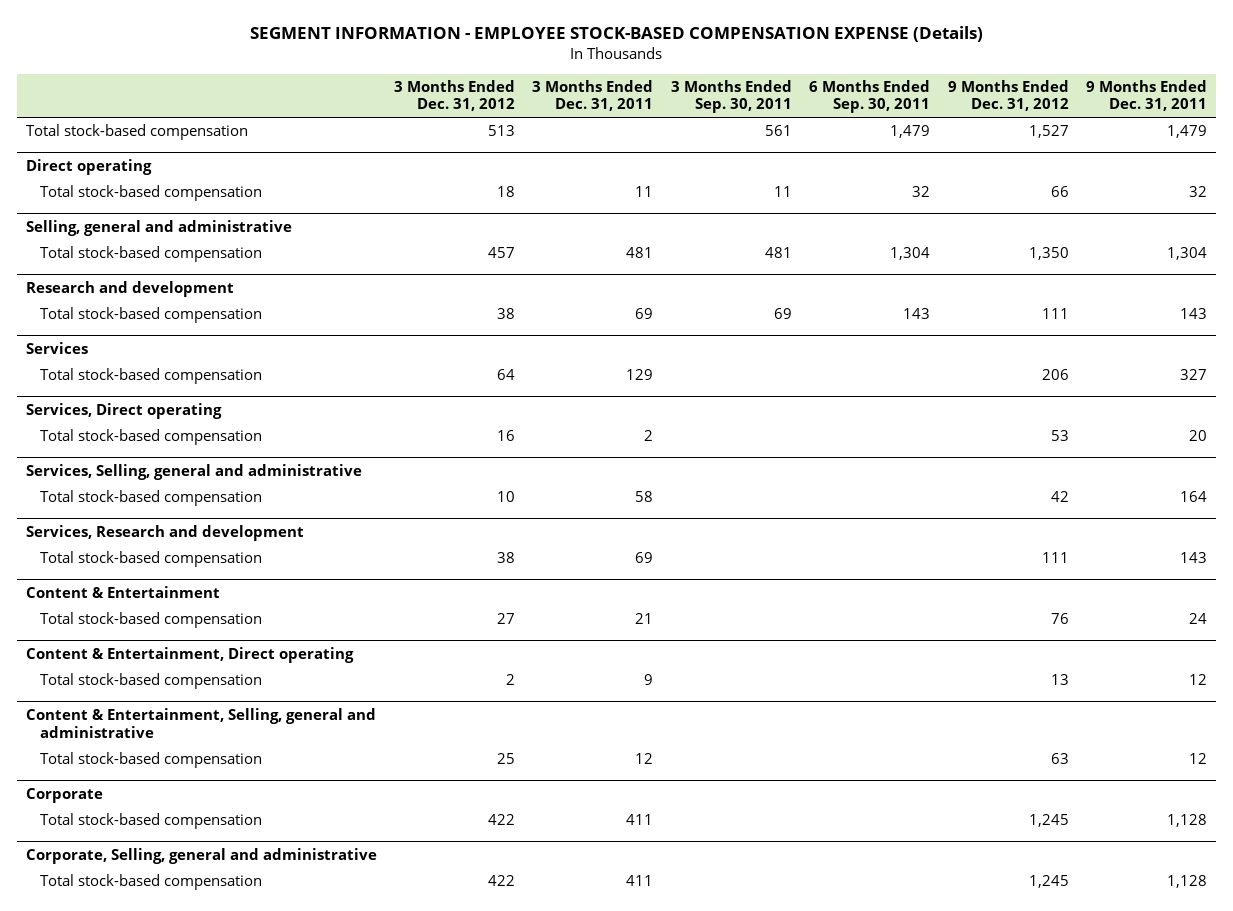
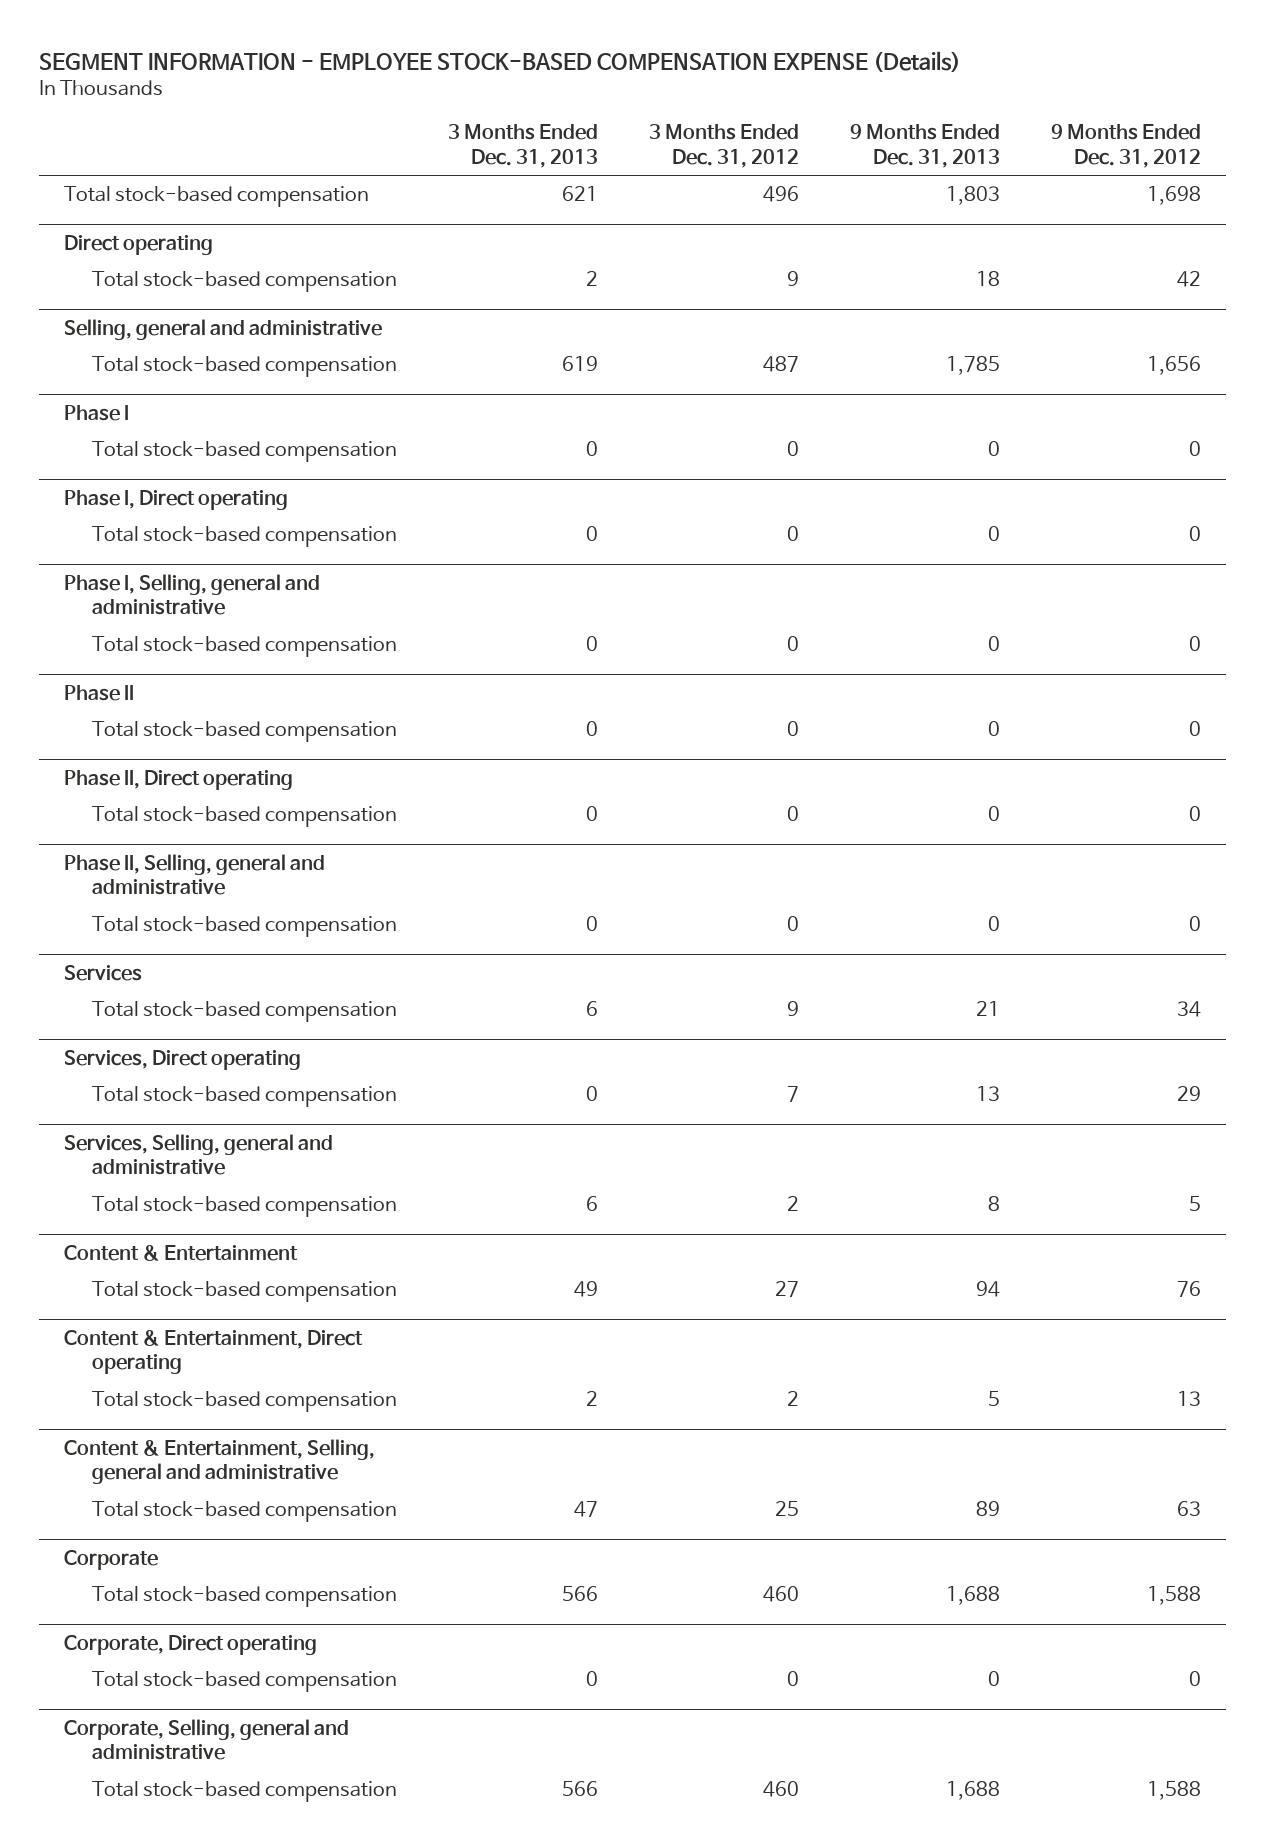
[532,79,654,112] 3 Months Ended Dec. 31, 2011 -> none
[670,79,792,114] 3 Months Ended Sep. 30, 2011 -> none
[809,79,931,114] 6 Months Ended Sep. 30, 2011 -> none
[1086,79,1208,112] 9 Months Ended Dec. 31, 2011 -> none
none -> [447,124,598,169] 3 Months Ended Dec. 31, 2013
none -> [849,124,1000,169] 9 Months Ended Dec. 31, 2013
[488,125,516,137] 513 -> [762,186,799,203] 496
[1028,125,1069,139] 1,527 -> [1146,186,1201,206] 1,698
[497,186,516,198] 18 -> [786,271,799,287] 9
[1050,186,1069,198] 66 -> [1176,271,1201,288] 42
[25,280,234,297] Research and development -> none
[488,247,516,259] 457 -> [762,356,799,373] 487
[1028,247,1069,261] 1,350 -> [1146,356,1201,376] 1,656
none -> [64,404,130,421] Phase I
[497,308,516,320] 38 -> [786,441,799,457] 0
[1041,308,1069,320] 111 -> [1188,441,1201,457] 0
none -> [64,489,289,510] Phase I, Direct operating
none -> [92,526,398,548] Total stock-based compensation
none -> [64,573,321,616] Phase I, Selling, general and administrative
none -> [92,636,398,658] Total stock-based compensation
none -> [64,684,135,701] Phase II
none -> [92,721,398,743] Total stock-based compensation
none -> [64,769,294,790] Phase II, Direct operating
none -> [92,806,398,828] Total stock-based compensation
none -> [64,853,326,896] Phase II, Selling, general and administrative
none -> [92,916,398,938] Total stock-based compensation
[497,369,516,381] 64 -> [786,1001,799,1017] 9
[1041,369,1069,381] 206 -> [1176,1001,1201,1018] 34
[497,430,516,442] 16 -> [786,1086,799,1103] 7
[1050,430,1069,442] 53 -> [1176,1086,1201,1102] 29
[25,524,304,541] Services, Research and development -> none
[40,551,263,568] Total stock-based compensation -> none
[497,491,516,503] 10 -> [786,1196,799,1212] 2
[1050,491,1069,503] 42 -> [1188,1196,1201,1212] 5
[488,814,516,826] 422 -> [762,1586,799,1603] 460
[1028,814,1069,828] 1,245 -> [1146,1586,1201,1606] 1,588
none -> [64,1634,318,1655] Corporate, Direct operating
none -> [92,1671,398,1693] Total stock-based compensation
[488,875,516,887] 422 -> [762,1781,799,1798] 460
[1028,875,1069,889] 1,245 -> [1146,1781,1201,1801] 1,588

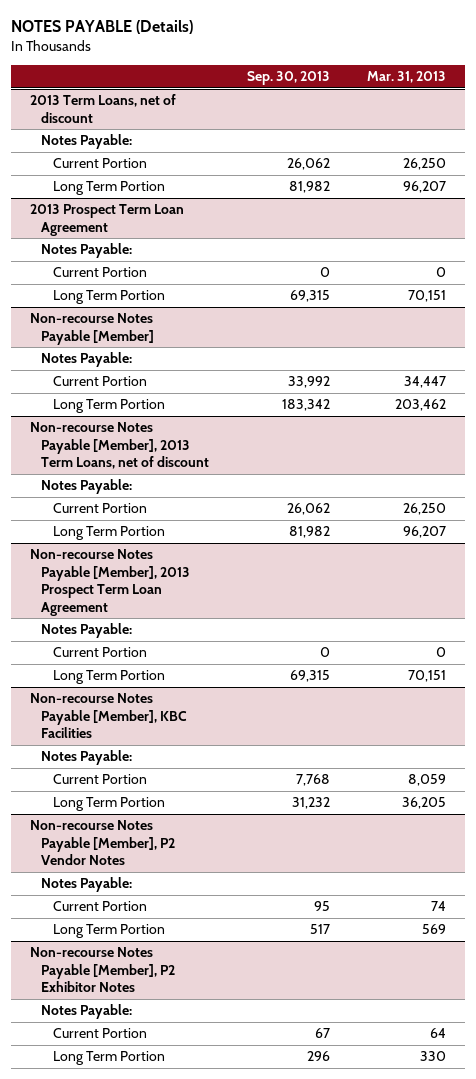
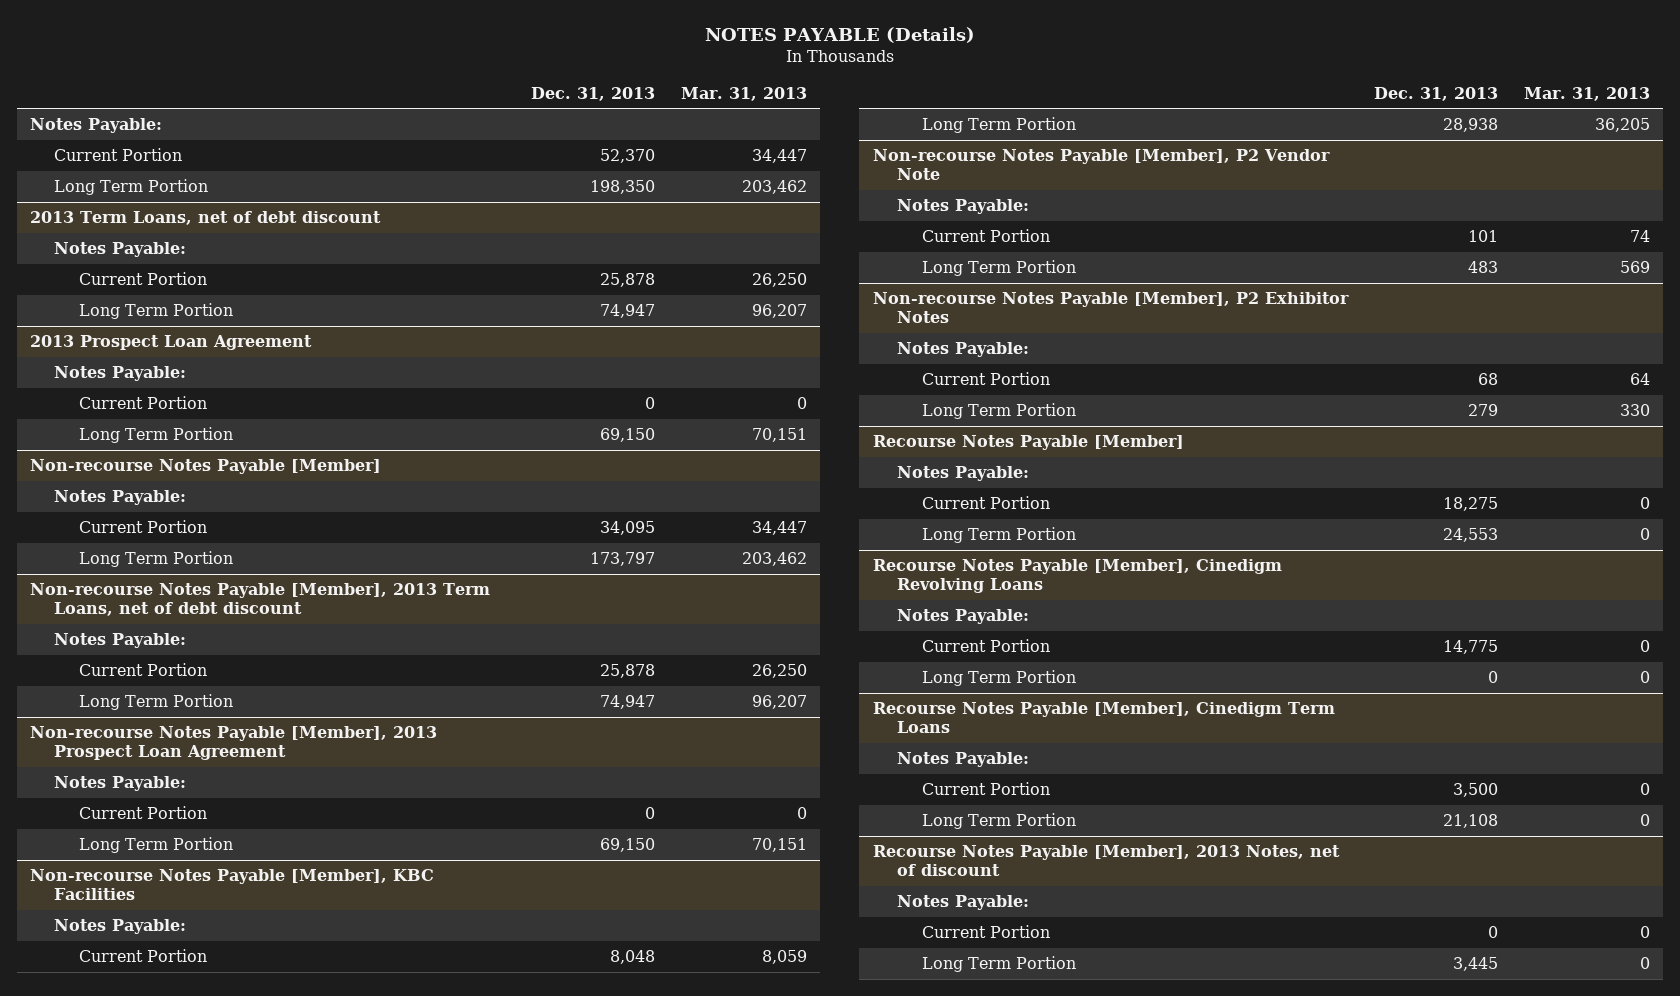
[246,70,330,85] Sep. 30, 2013 -> none
none -> [530,86,655,101] Dec. 31, 2013
[29,94,176,123] 2013 Term Loans, net of discount -> none
none -> [54,147,183,161] Current Portion
none -> [54,178,209,195] Long Term Portion
none -> [29,210,381,225] 2013 Term Loans, net of debt discount
none -> [54,241,187,257] Notes Payable:
[29,204,184,236] 2013 Prospect Term Loan Agreement -> [29,334,312,350] 2013 Prospect Loan Agreement
[29,422,210,470] Non-recourse Notes Payable [Member], 2013 Term Loans, net of discount -> [29,582,490,617] Non-recourse Notes Payable [Member], 2013 Term Loans, net of debt discount
[29,549,191,616] Non-recourse Notes Payable [Member], 2013 Prospect Term Loan Agreement -> [29,725,437,761] Non-recourse Notes Payable [Member], 2013 Prospect Loan Agreement
[29,820,176,866] Non-recourse Notes Payable [Member], P2 Vendor Notes -> [872,148,1330,181] Non-recourse Notes Payable [Member], P2 Vendor Note
none -> [872,434,1184,450] Recourse Notes Payable [Member]
none -> [897,465,1030,481] Notes Payable:
none -> [921,495,1050,509] Current Portion
none -> [921,526,1076,543] Long Term Portion
none -> [872,558,1282,594] Recourse Notes Payable [Member], Cinedigm Revolving Loans
none -> [897,608,1030,624] Notes Payable:
none -> [921,638,1050,652] Current Portion
none -> [921,669,1076,686] Long Term Portion
none -> [872,701,1335,734] Recourse Notes Payable [Member], Cinedigm Term Loans
none -> [897,751,1030,767] Notes Payable:
none -> [921,781,1050,795] Current Portion
none -> [921,812,1076,829] Long Term Portion
none -> [872,844,1340,877] Recourse Notes Payable [Member], 2013 Notes, net of discount
none -> [897,894,1030,910] Notes Payable:
none -> [921,924,1050,938] Current Portion
none -> [921,955,1076,972] Long Term Portion

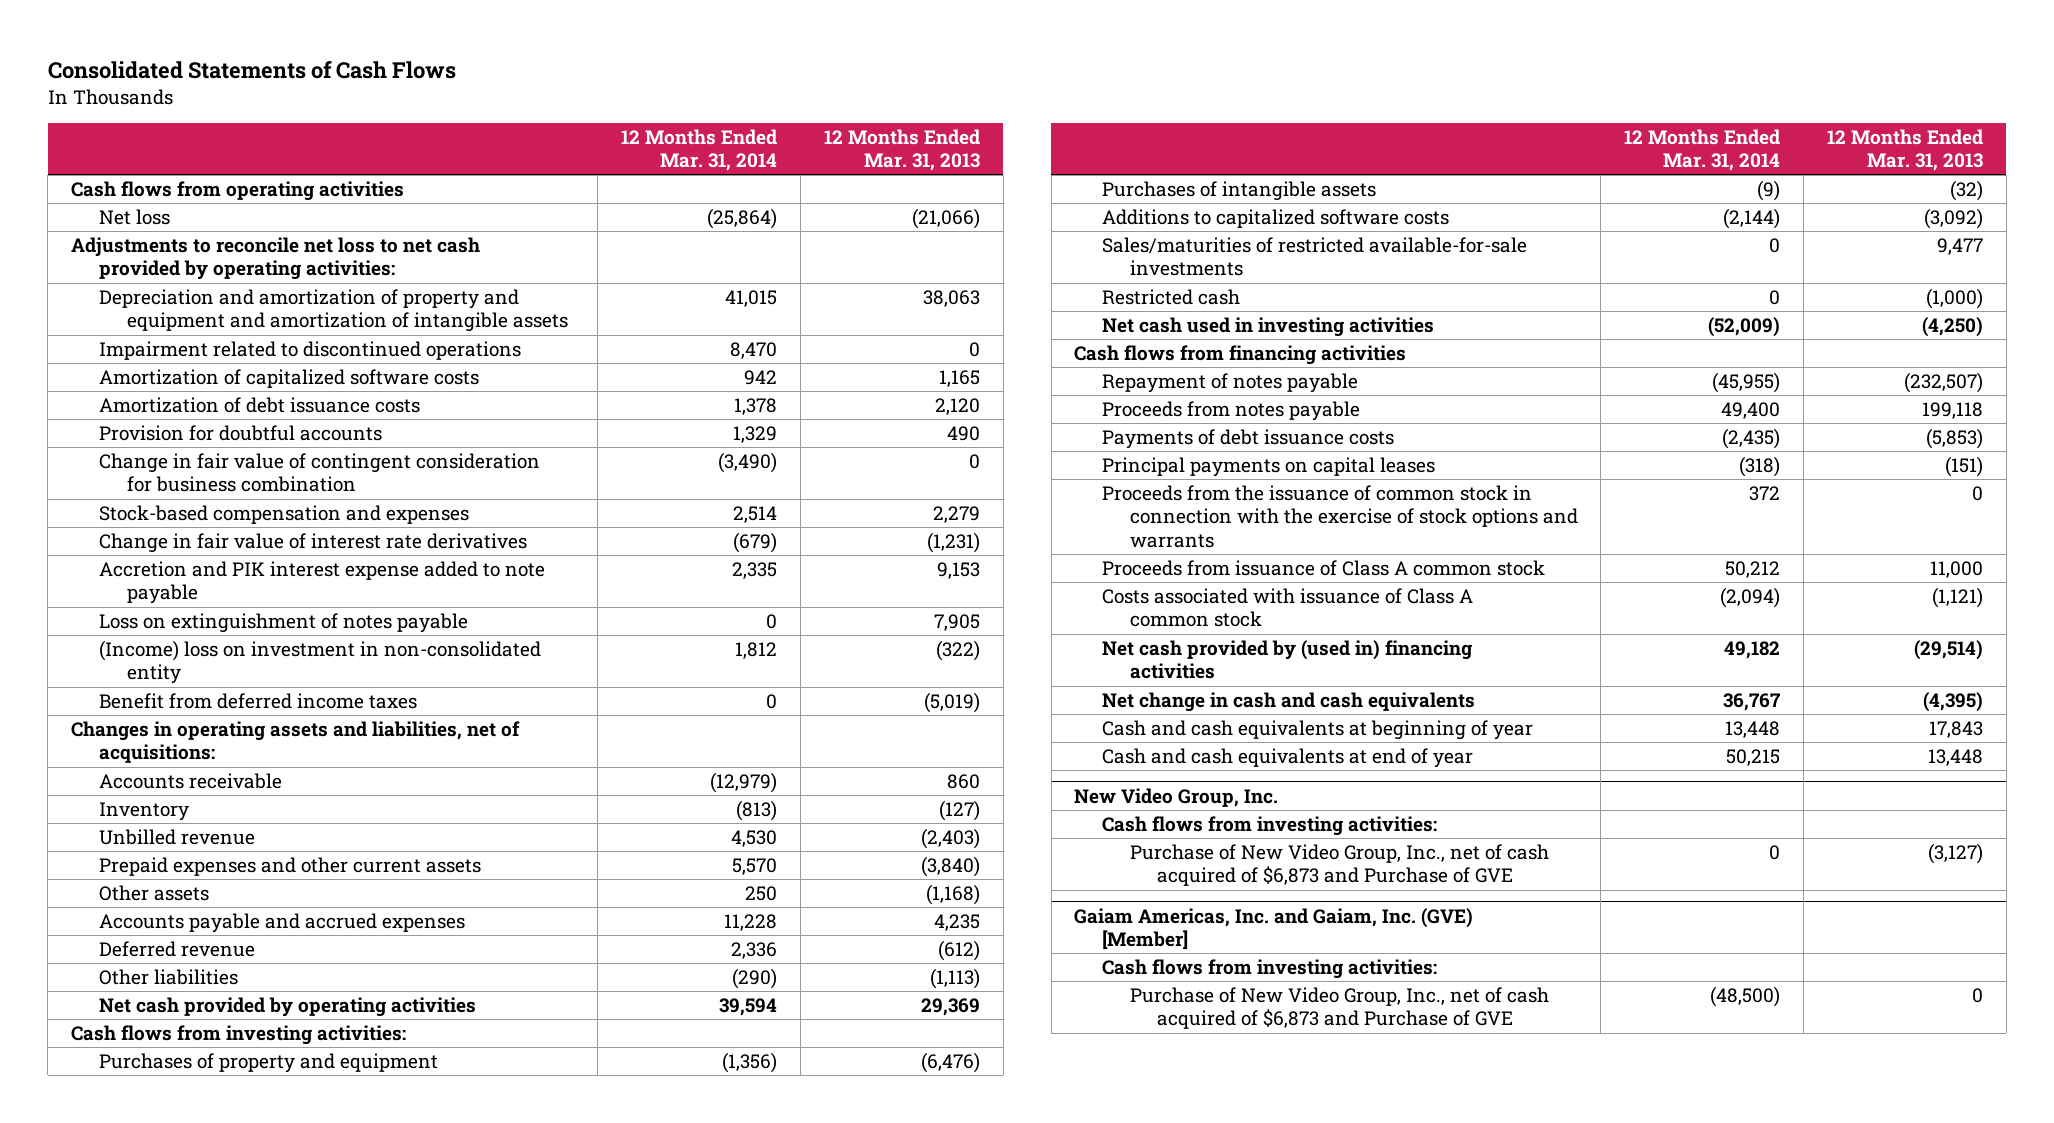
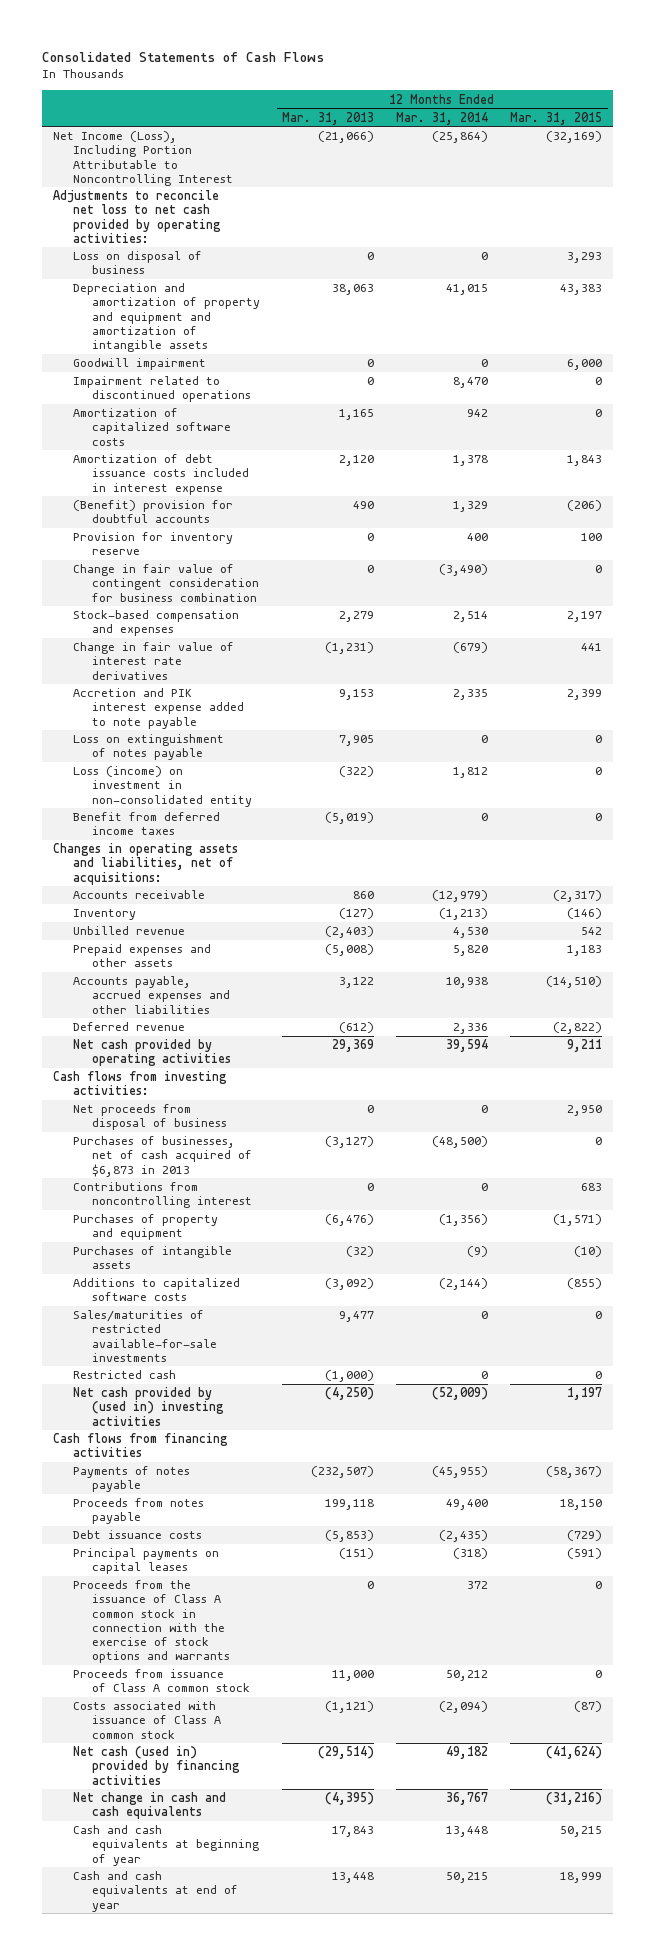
none -> [510,111,603,125] Mar. 31, 2015
[71,180,405,201] Cash flows from operating activities -> none
[98,208,170,225] Net loss -> [53,131,233,186] Net Income (Loss), Including Portion Attributable to Noncontrolling Interest
none -> [72,251,202,275] Loss on disposal of business
none -> [72,358,206,371] Goodwill impairment
[98,396,420,413] Amortization of debt issuance costs -> [72,454,250,495] Amortization of debt issuance costs included in interest expense
[98,424,382,441] Provision for doubtful accounts -> [72,500,233,524] (Benefit) provision for doubtful accounts
none -> [72,532,233,556] Provision for inventory reserve
[98,639,541,685] (Income) loss on investment in non-consolidated entity -> [72,766,253,807] Loss (income) on investment in non-consolidated entity
[736,799,778,821] (813) -> [439,908,489,921] (1,213)
[98,884,209,901] Other assets -> none
[98,856,481,876] Prepaid expenses and other current assets -> [72,944,211,968] Prepaid expenses and other assets
[732,857,778,875] 5,570 -> [453,945,489,957] 5,820
[920,855,980,877] (3,840) -> [325,944,375,957] (5,008)
[98,912,465,933] Accounts payable and accrued expenses -> [72,976,231,1014] Accounts payable, accrued expenses and other liabilities
[724,913,778,931] 11,228 -> [446,977,489,989] 10,938
[933,913,980,931] 4,235 -> [339,977,375,989] 3,122
[98,968,238,985] Other liabilities -> none
none -> [72,1104,228,1131] Net proceeds from disposal of business
none -> [72,1136,253,1177] Purchases of businesses, net of cash acquired of $6,873 in 2013
none -> [72,1182,253,1209] Contributions from noncontrolling interest
[1101,316,1434,337] Net cash used in investing activities -> [72,1387,225,1426] Net cash provided by (used in) investing activities
[1101,372,1358,393] Repayment of notes payable -> [72,1466,190,1493] Payments of notes payable
[1101,428,1394,449] Payments of debt issuance costs -> [72,1530,202,1540] Debt issuance costs
[1101,484,1578,548] Proceeds from the issuance of common stock in connection with the exercise of stock options and warrants -> [72,1580,231,1664] Proceeds from the issuance of Class A common stock in connection with the exercise of stock options and warrants
[1101,639,1472,680] Net cash provided by (used in) financing activities -> [72,1746,241,1785] Net cash (used in) provided by financing activities
[1074,787,1279,807] New Video Group, Inc. -> none
[1101,815,1437,836] Cash flows from investing activities: -> none
[1129,843,1549,887] Purchase of New Video Group, Inc., net of cash acquired of $6,873 and Purchase of GVE -> none
[1074,907,1474,951] Gaiam Americas, Inc. and Gaiam, Inc. (GVE) [Member] -> none
[1101,958,1437,979] Cash flows from investing activities: -> none
[1129,986,1549,1030] Purchase of New Video Group, Inc., net of cash acquired of $6,873 and Purchase of GVE -> none

